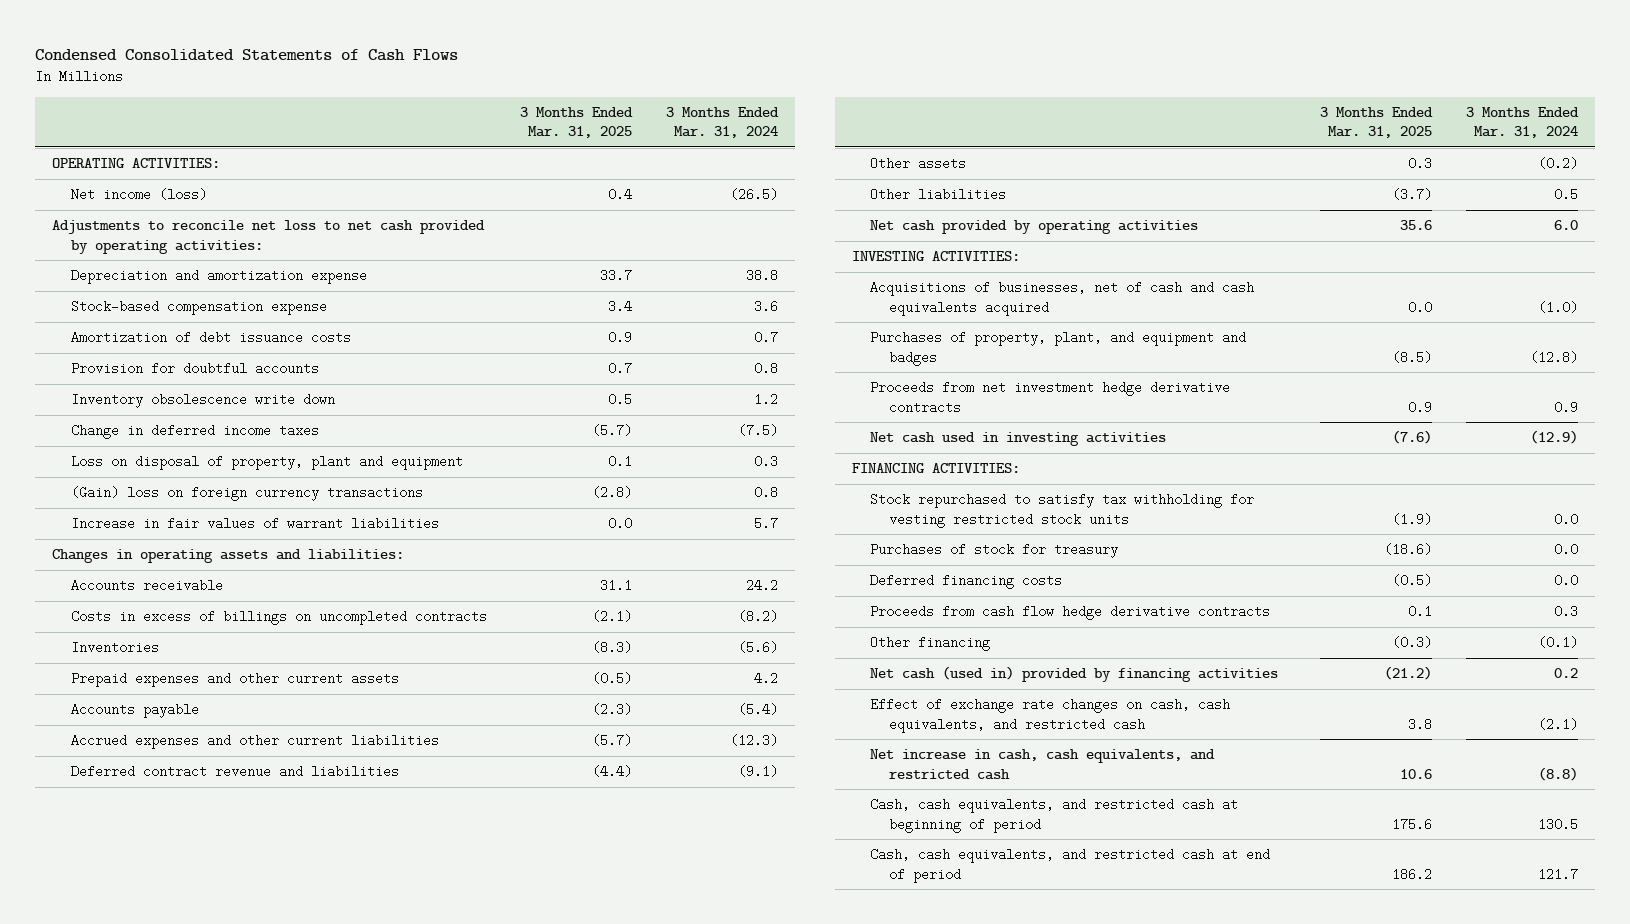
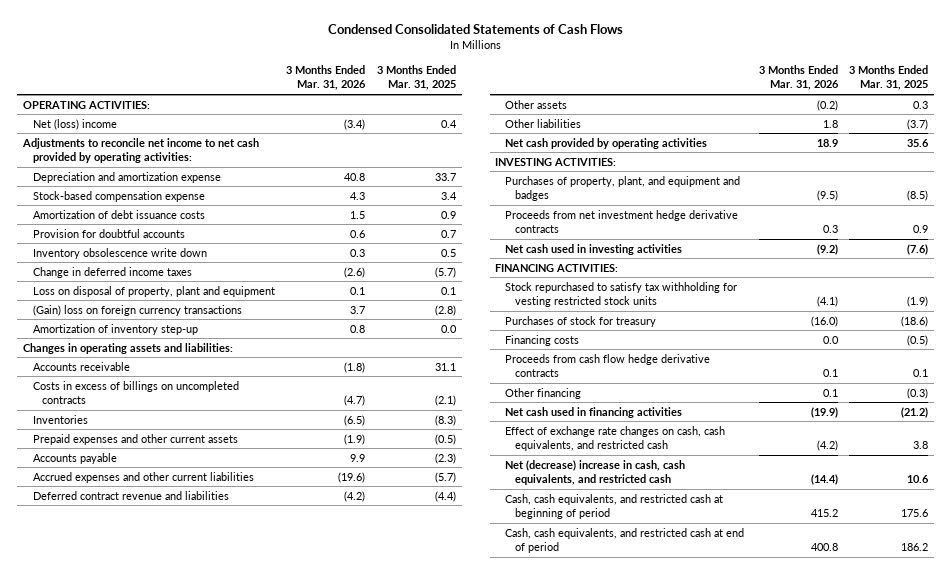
[666,106,780,139] 3 Months Ended Mar. 31, 2024 -> none
none -> [286,65,367,91] 3 Months Ended Mar. 31, 2026
[70,188,207,202] Net income (loss) -> [32,118,117,130] Net (loss) income
[51,220,485,254] Adjustments to reconcile net loss to net cash provided by operating activities: -> [21,137,259,163] Adjustments to reconcile net income to net cash provided by operating activities:
[70,517,439,531] Increase in fair values of warrant liabilities -> none
none -> [32,323,198,335] Amortization of inventory step-up
[870,281,1255,316] Acquisitions of businesses, net of cash and cash equivalents acquired -> none
[870,574,1063,590] Deferred financing costs -> [504,334,579,346] Financing costs
[870,666,1279,683] Net cash (used in) provided by financing activities -> [504,406,682,418] Net cash used in financing activities
[870,749,1216,780] Net increase in cash, cash equivalents, and restricted cash -> [504,459,685,485] Net (decrease) increase in cash, cash equivalents, and restricted cash

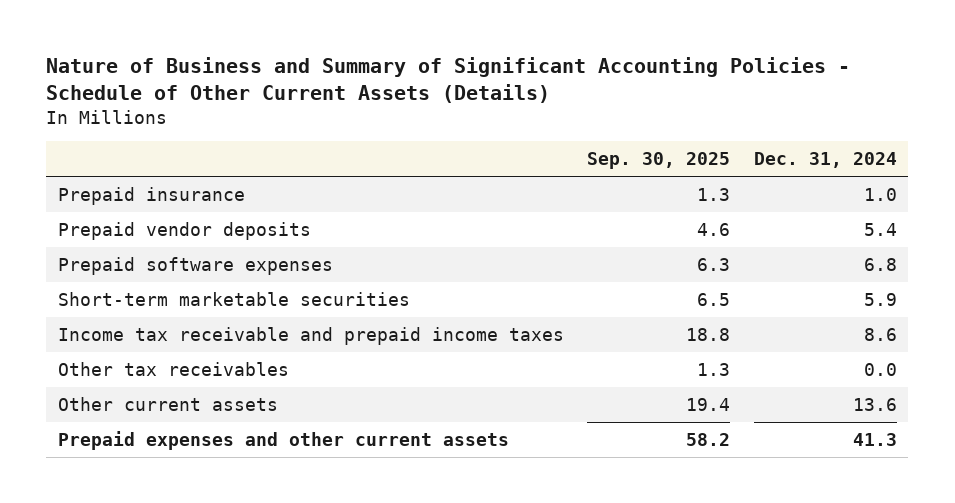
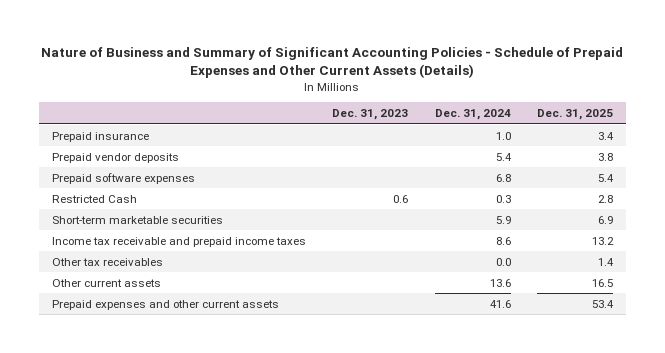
[46,57,851,104] Nature of Business and Summary of Significant Accounting Policies - Schedule of Other Current Assets (Details) -> [41,47,624,79] Nature of Business and Summary of Significant Accounting Policies - Schedule of Prepaid Expenses and Other Current Assets (Details)
[587,151,731,169] Sep. 30, 2025 -> none
none -> [332,109,409,121] Dec. 31, 2023
none -> [536,109,613,121] Dec. 31, 2025
none -> [52,194,138,203] Restricted Cash
[852,432,897,446] 41.3 -> [489,299,511,308] 41.6

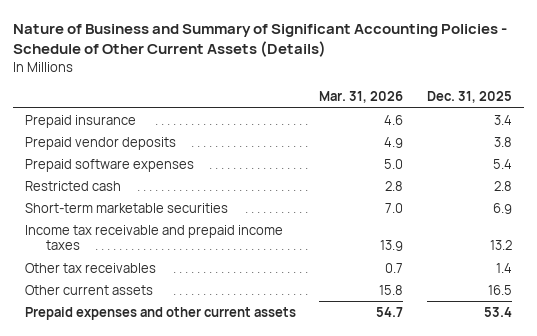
[41,47,624,79] Nature of Business and Summary of Significant Accounting Policies - Schedule of Prepaid Expenses and Other Current Assets (Details) -> [13,23,508,58] Nature of Business and Summary of Significant Accounting Policies - Schedule of Other Current Assets (Details)
[332,109,409,121] Dec. 31, 2023 -> none
[434,109,511,121] Dec. 31, 2024 -> none
none -> [319,91,404,104] Mar. 31, 2026
[52,194,138,203] Restricted Cash -> [24,180,121,191] Restricted cash

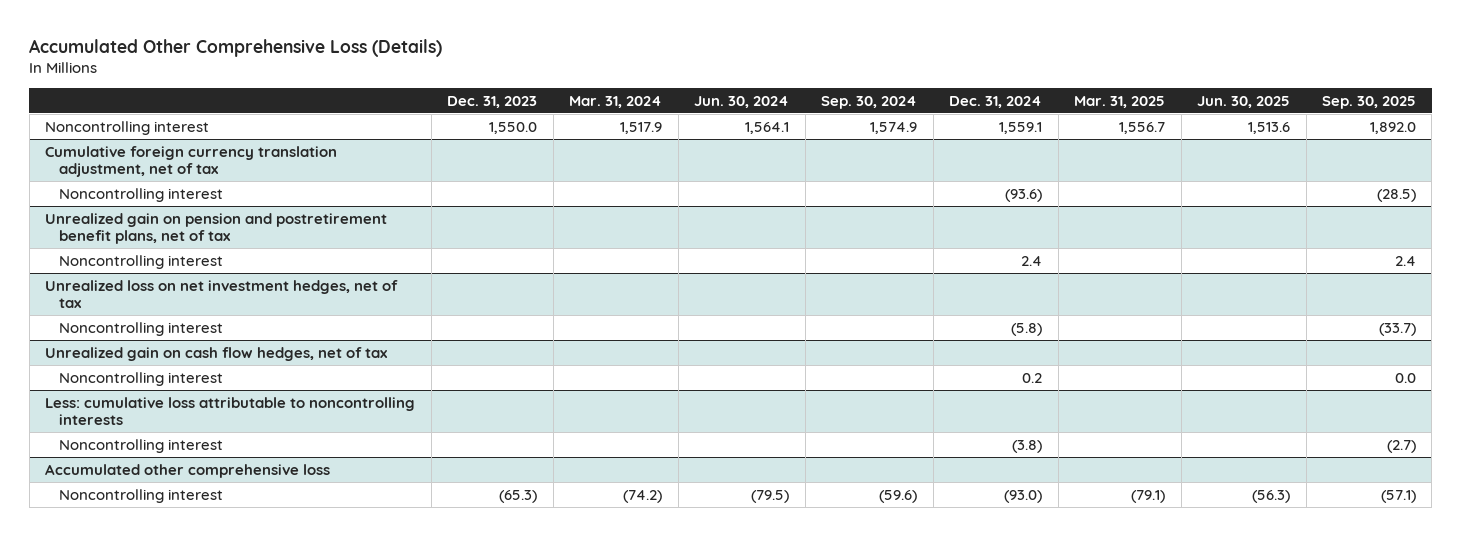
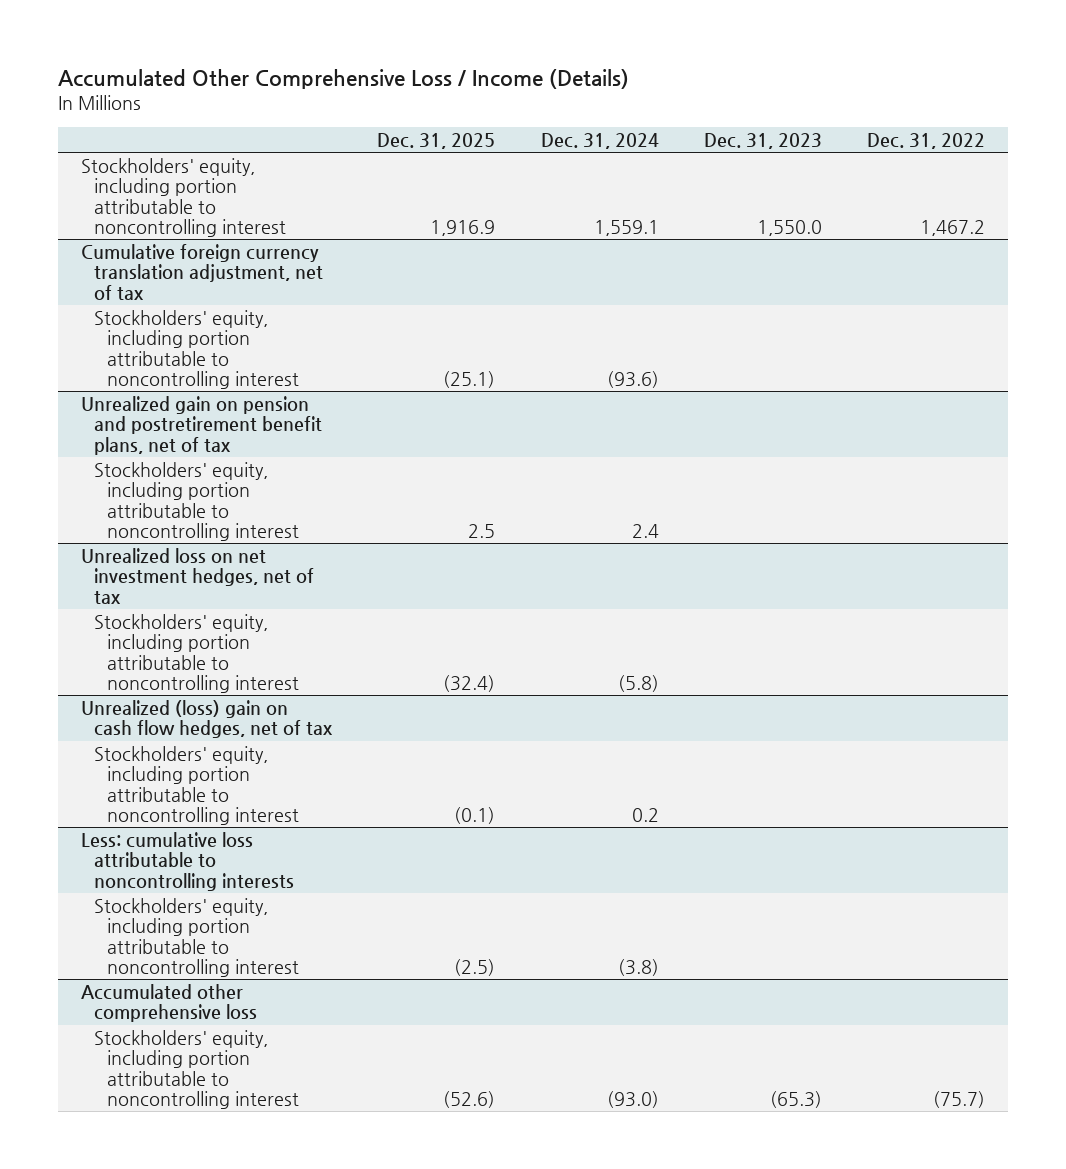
[29,38,443,57] Accumulated Other Comprehensive Loss (Details) -> [57,69,629,90] Accumulated Other Comprehensive Loss / Income (Details)
[569,95,663,108] Mar. 31, 2024 -> none
[694,95,790,108] Jun. 30, 2024 -> none
[821,95,918,109] Sep. 30, 2024 -> none
[1074,95,1166,108] Mar. 31, 2025 -> none
[1197,95,1291,108] Jun. 30, 2025 -> none
[1322,95,1417,109] Sep. 30, 2025 -> none
none -> [377,132,496,149] Dec. 31, 2025
none -> [867,132,986,149] Dec. 31, 2022
[45,120,210,135] Noncontrolling interest -> [80,157,286,237] Stockholders' equity, including portion attributable to noncontrolling interest
[58,187,223,202] Noncontrolling interest -> [93,309,299,389] Stockholders' equity, including portion attributable to noncontrolling interest
[58,254,223,269] Noncontrolling interest -> [93,461,299,541] Stockholders' equity, including portion attributable to noncontrolling interest
[58,321,223,336] Noncontrolling interest -> [93,613,299,693] Stockholders' equity, including portion attributable to noncontrolling interest
[45,346,389,361] Unrealized gain on cash flow hedges, net of tax -> [80,699,333,739] Unrealized (loss) gain on cash flow hedges, net of tax
[58,371,223,386] Noncontrolling interest -> [93,745,299,825] Stockholders' equity, including portion attributable to noncontrolling interest
[58,438,223,453] Noncontrolling interest -> [93,897,299,977] Stockholders' equity, including portion attributable to noncontrolling interest
[58,488,223,503] Noncontrolling interest -> [93,1029,299,1109] Stockholders' equity, including portion attributable to noncontrolling interest

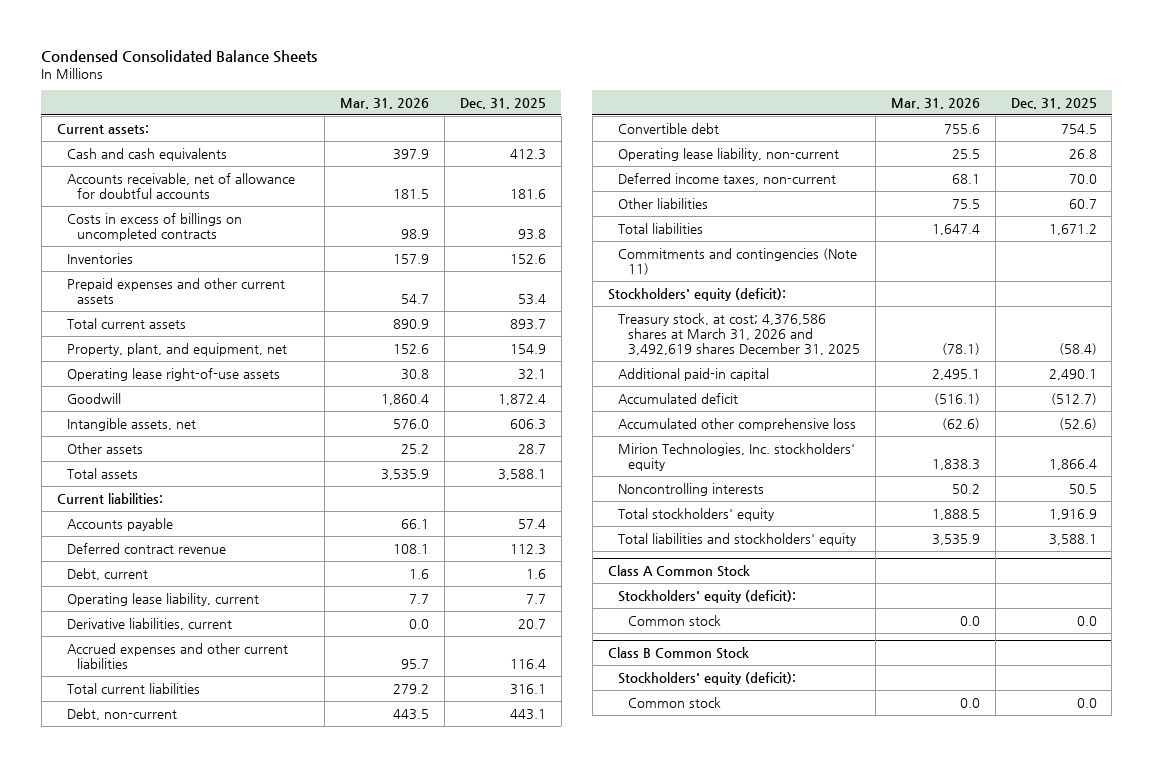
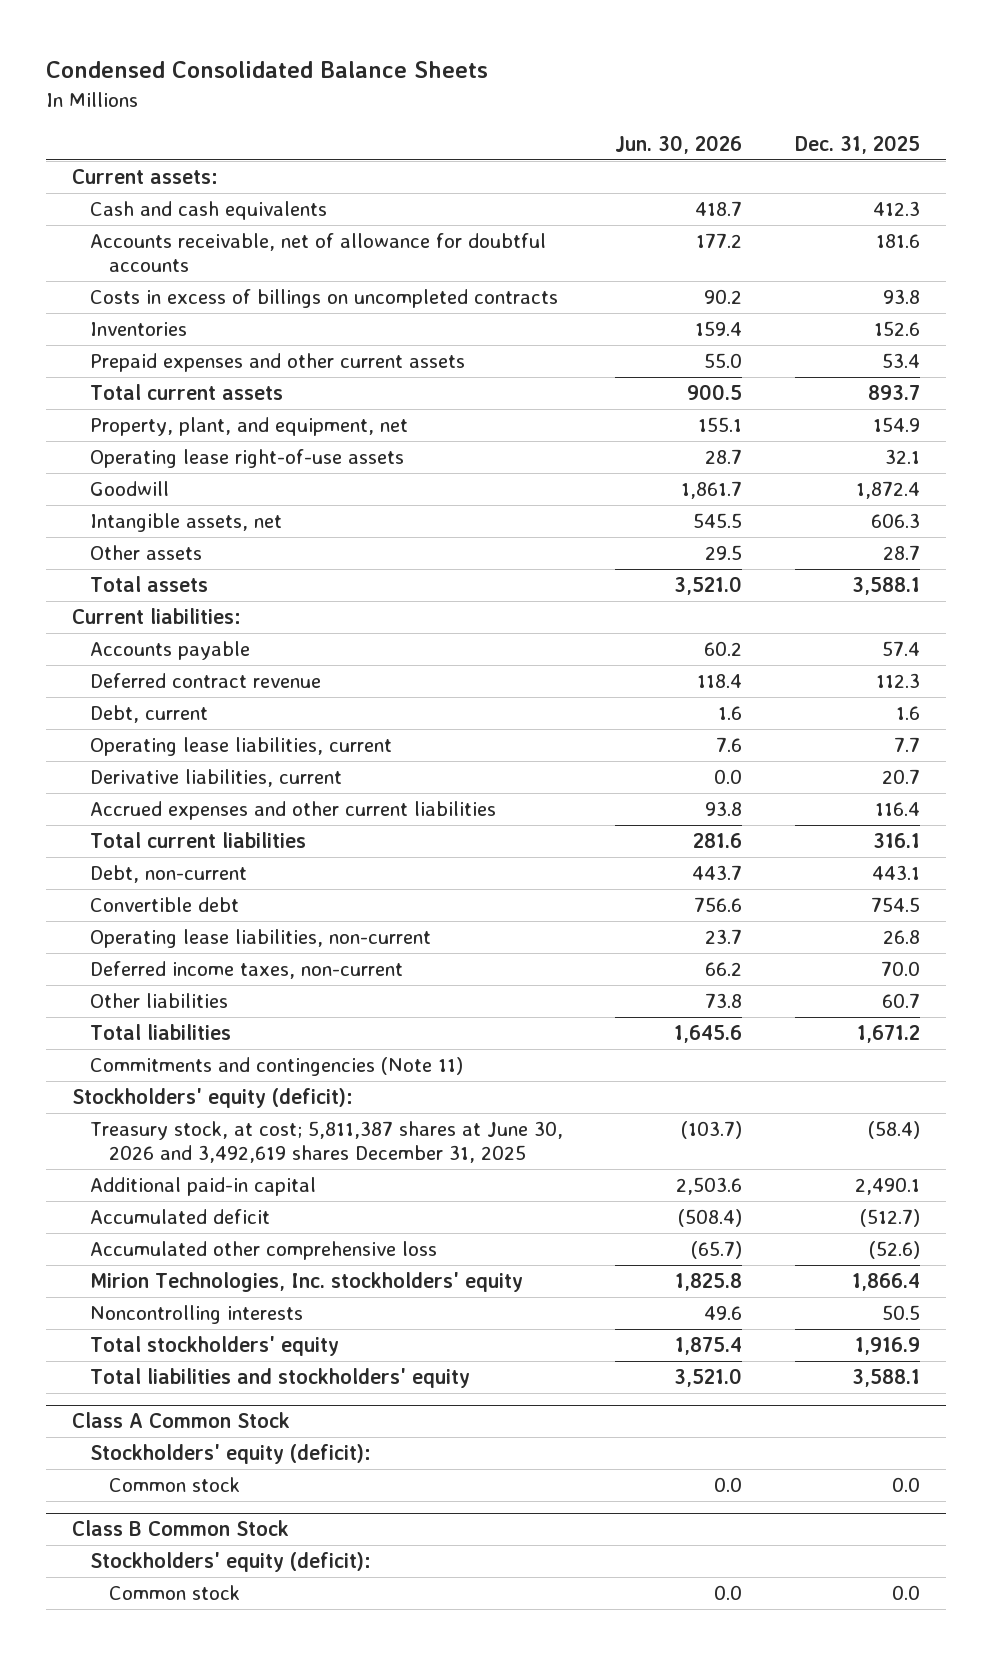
[339,97,429,109] Mar. 31, 2026 -> none
none -> [615,134,743,154] Jun. 30, 2026
[67,592,260,606] Operating lease liability, current -> [90,737,393,757] Operating lease liabilities, current
[617,147,839,161] Operating lease liability, non-current -> [90,929,432,949] Operating lease liabilities, non-current
[617,312,860,356] Treasury stock, at cost; 4,376,586 shares at March 31, 2026 and 3,492,619 shares December 31, 2025 -> [90,1121,564,1164] Treasury stock, at cost; 5,811,387 shares at June 30, 2026 and 3,492,619 shares December 31, 2025

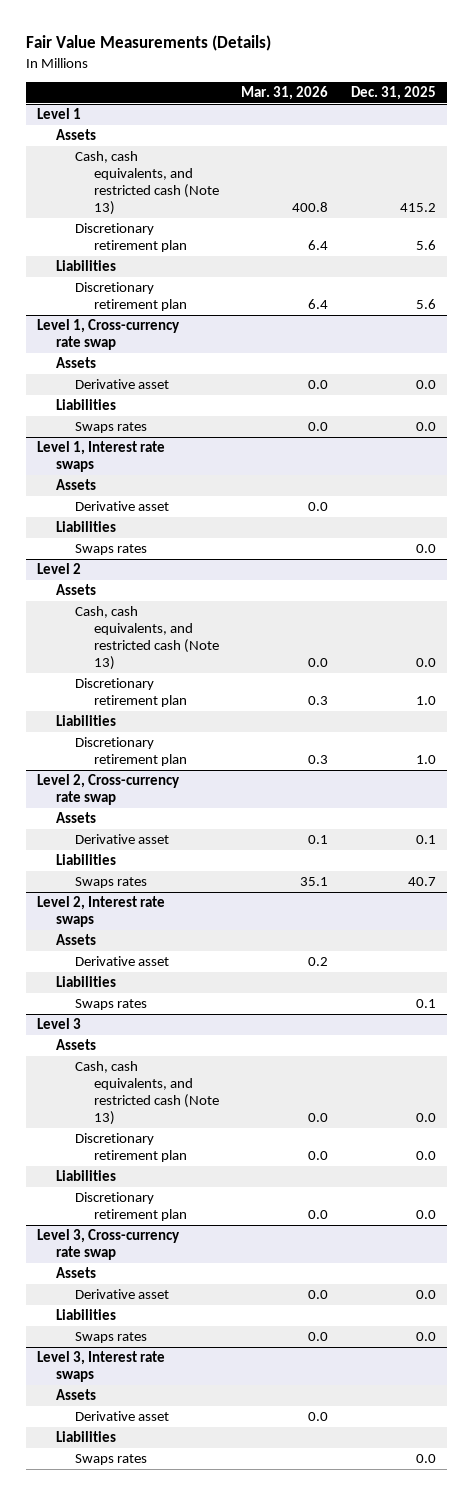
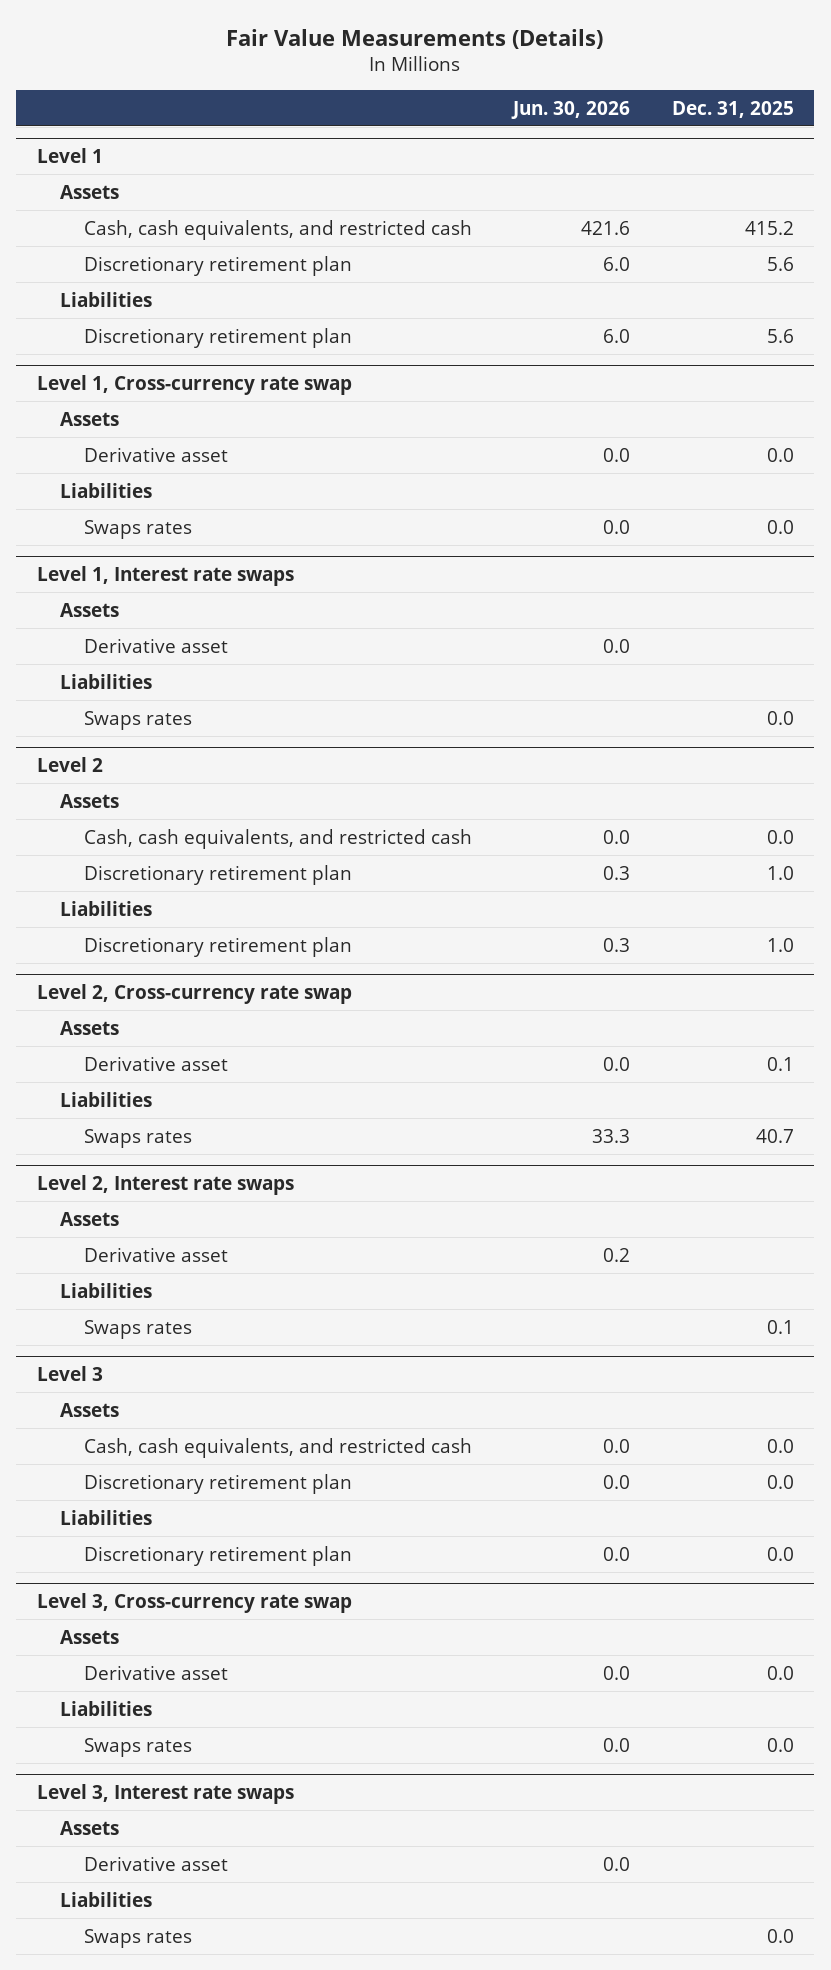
[241,86,329,101] Mar. 31, 2026 -> none
none -> [511,100,631,119] Jun. 30, 2026
[75,151,220,215] Cash, cash equivalents, and restricted cash (Note 13) -> [83,219,472,240] Cash, cash equivalents, and restricted cash
[75,606,220,670] Cash, cash equivalents, and restricted cash (Note 13) -> [83,828,472,849] Cash, cash equivalents, and restricted cash
[75,1061,220,1125] Cash, cash equivalents, and restricted cash (Note 13) -> [83,1437,472,1458] Cash, cash equivalents, and restricted cash

